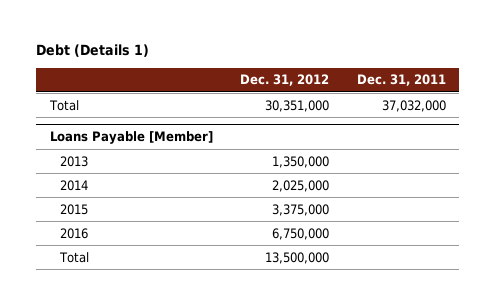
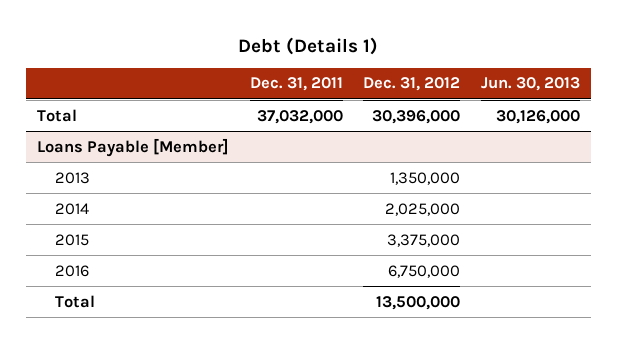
none -> [481,77,581,92] Jun. 30, 2013
[265,99,330,112] 30,351,000 -> [372,109,461,124] 30,396,000

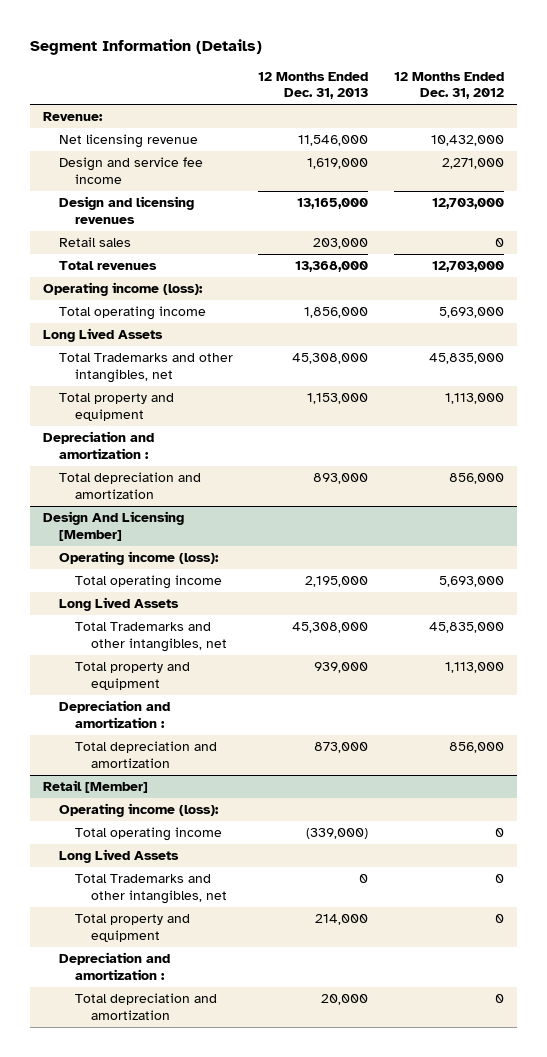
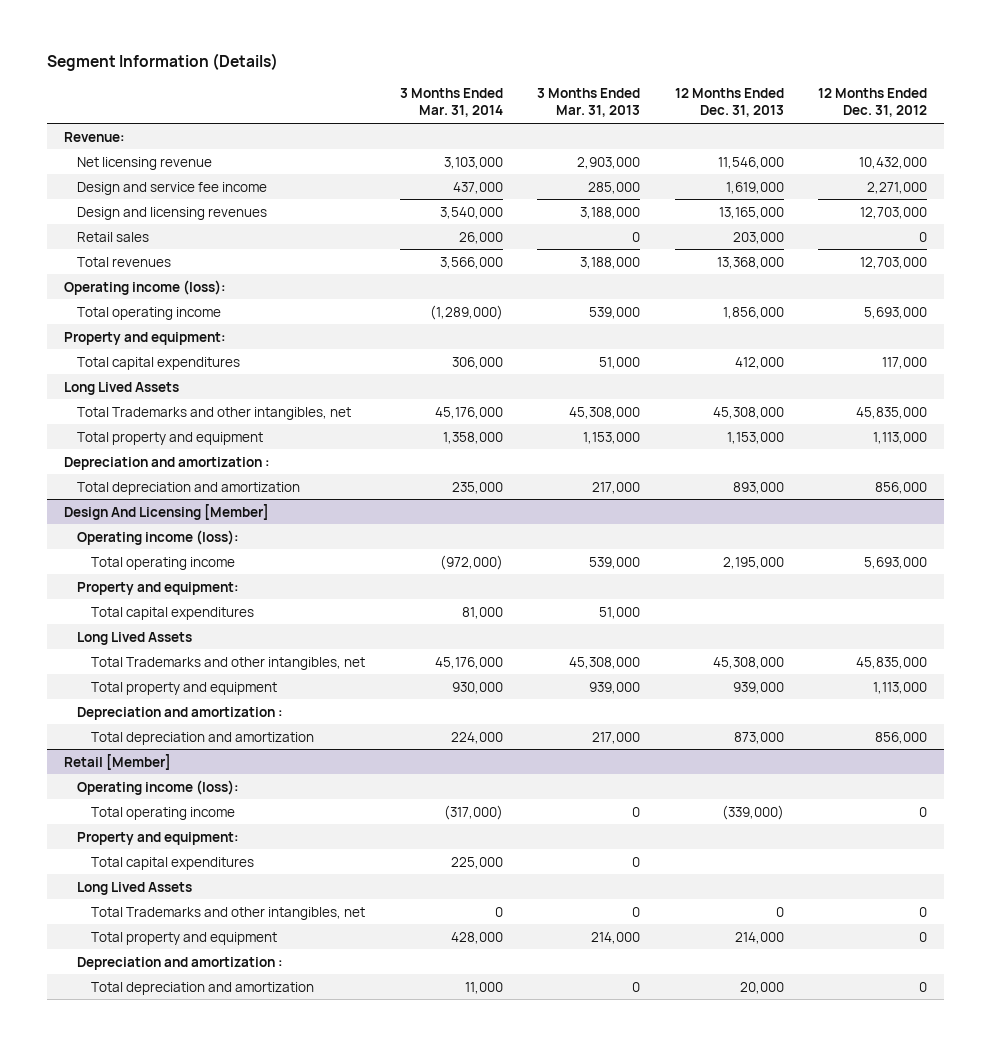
none -> [399,88,503,118] 3 Months Ended Mar. 31, 2014
none -> [537,88,641,118] 3 Months Ended Mar. 31, 2013
none -> [63,331,226,345] Property and equipment:
none -> [77,356,241,370] Total capital expenditures
none -> [77,581,240,595] Property and equipment:
none -> [91,606,255,620] Total capital expenditures
none -> [77,831,240,845] Property and equipment:
none -> [91,856,255,870] Total capital expenditures

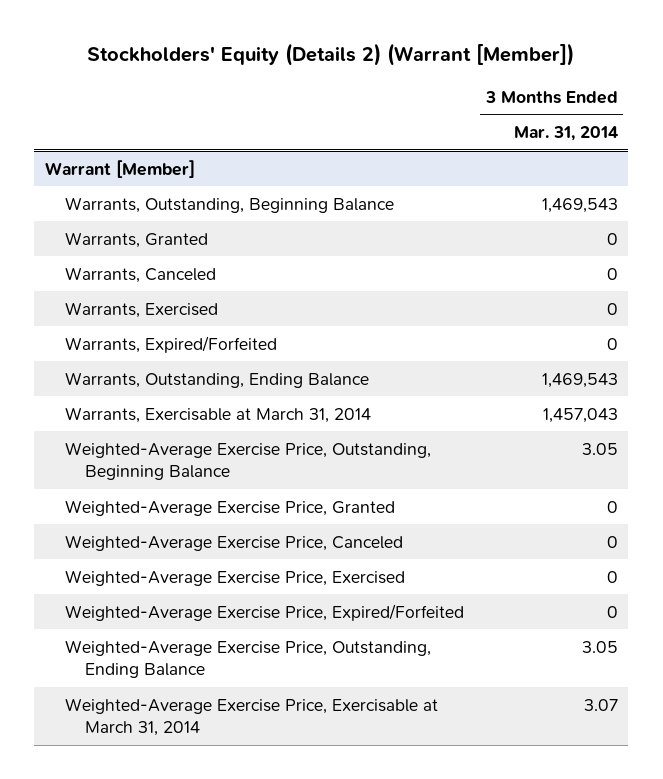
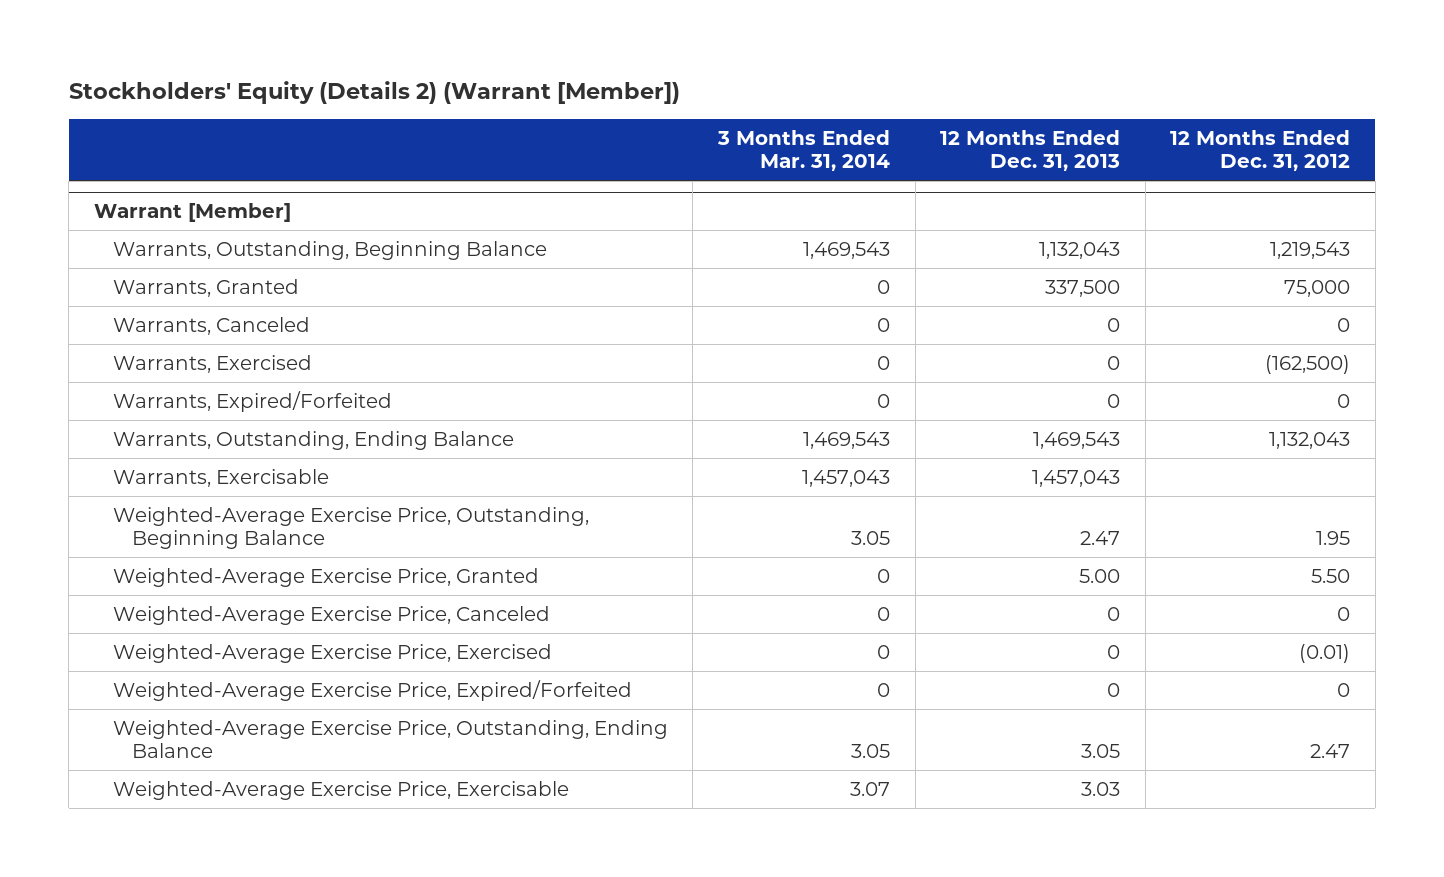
none -> [940,130,1121,172] 12 Months Ended Dec. 31, 2013
none -> [1170,130,1351,172] 12 Months Ended Dec. 31, 2012
[64,406,371,423] Warrants, Exercisable at March 31, 2014 -> [112,468,329,487] Warrants, Exercisable
[64,697,438,736] Weighted-Average Exercise Price, Exercisable at March 31, 2014 -> [112,780,569,800] Weighted-Average Exercise Price, Exercisable

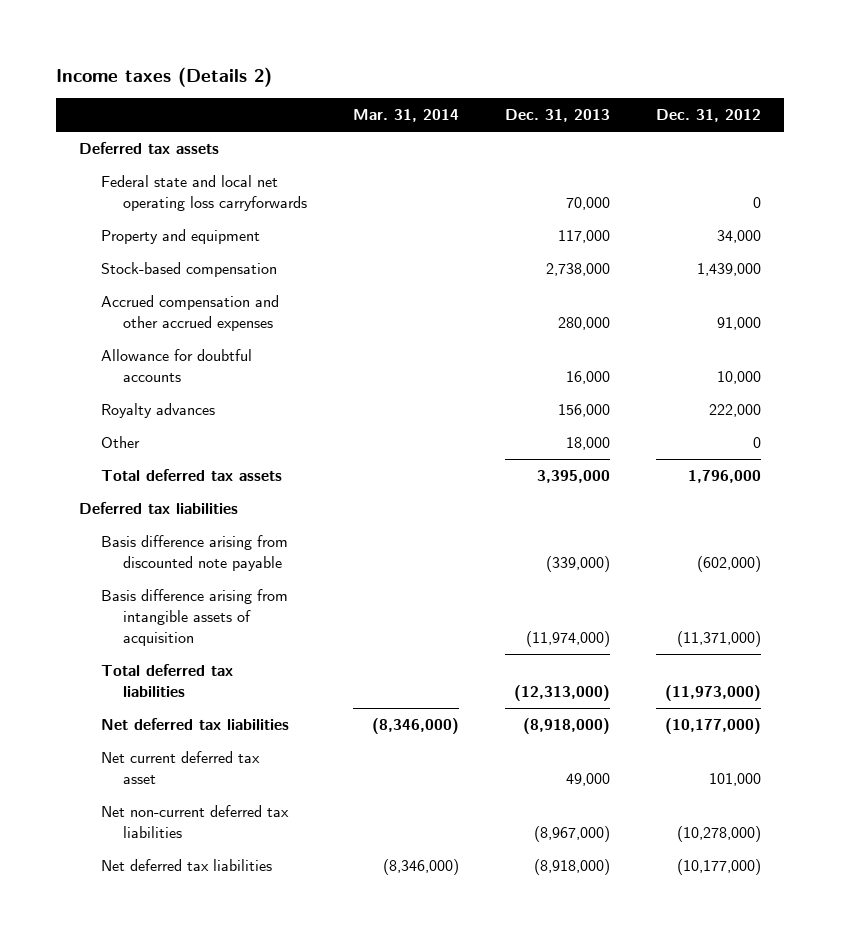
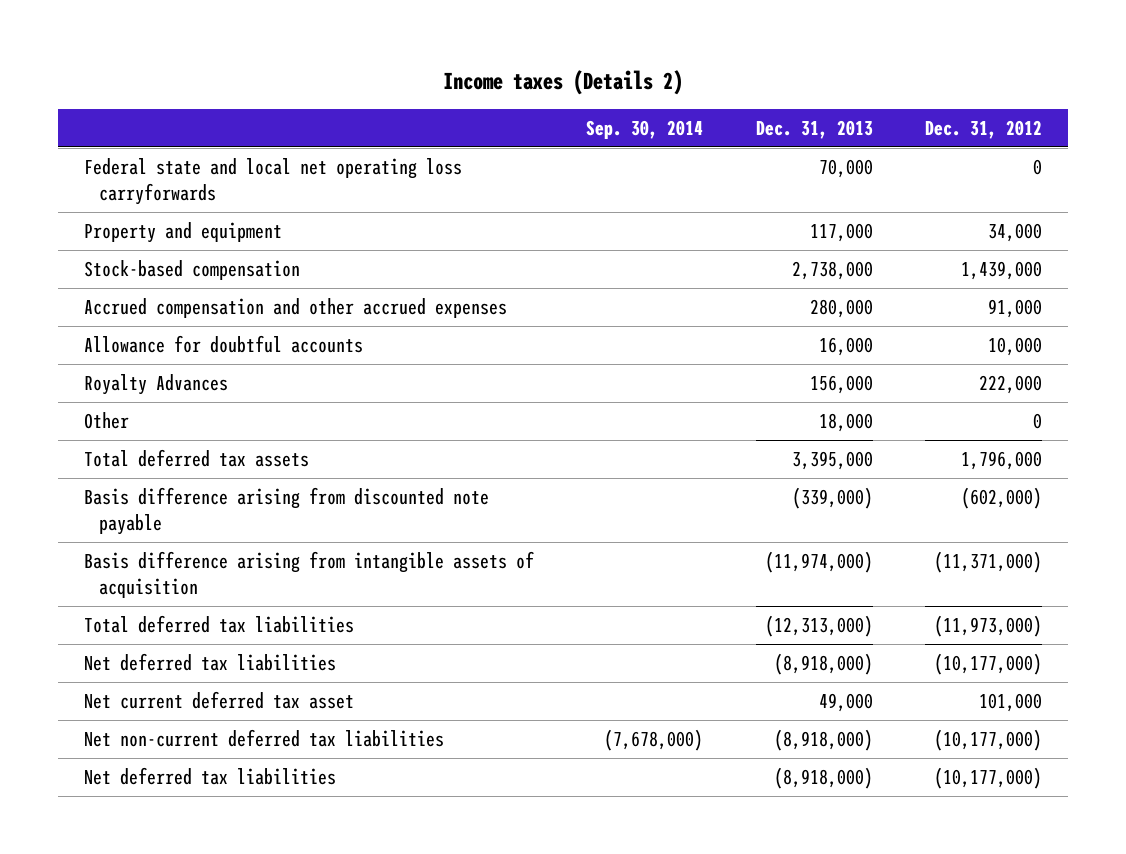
[353,109,460,123] Mar. 31, 2014 -> none
none -> [586,119,704,139] Sep. 30, 2014
[79,142,220,155] Deferred tax assets -> none
[101,403,216,419] Royalty advances -> [84,373,229,395] Royalty Advances
[79,502,239,515] Deferred tax liabilities -> none
[534,826,611,843] (8,967,000) -> [773,728,873,751] (8,918,000)
[677,826,762,843] (10,278,000) -> [933,728,1042,751] (10,177,000)

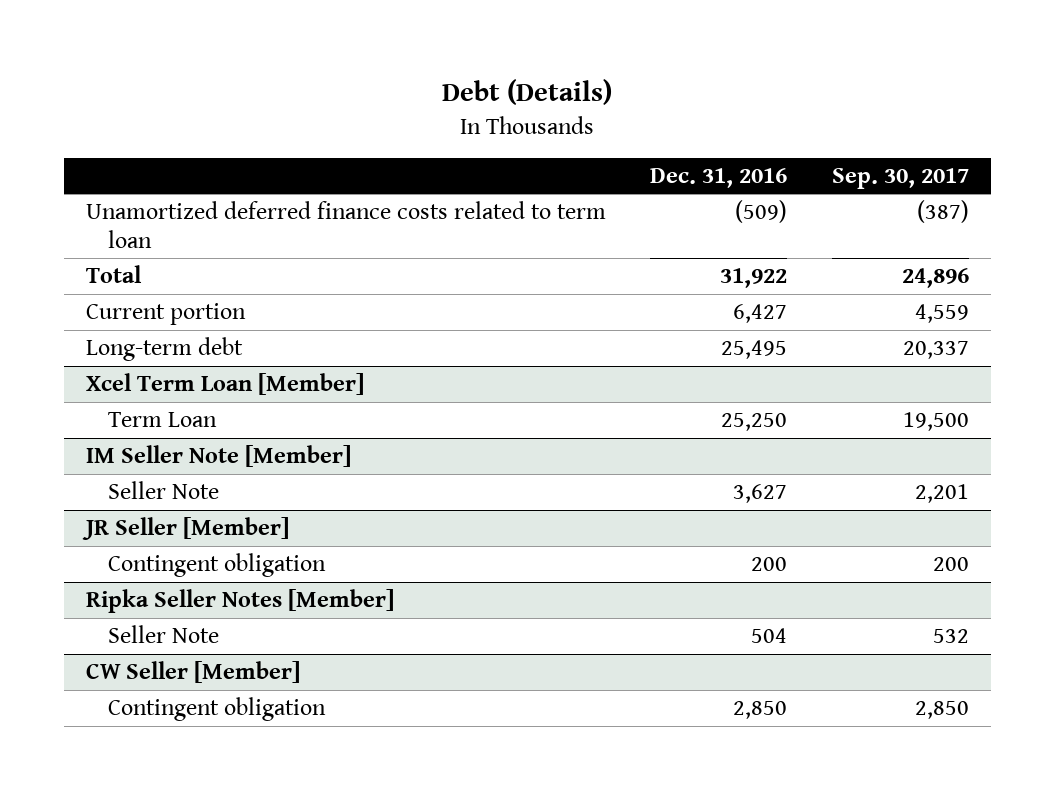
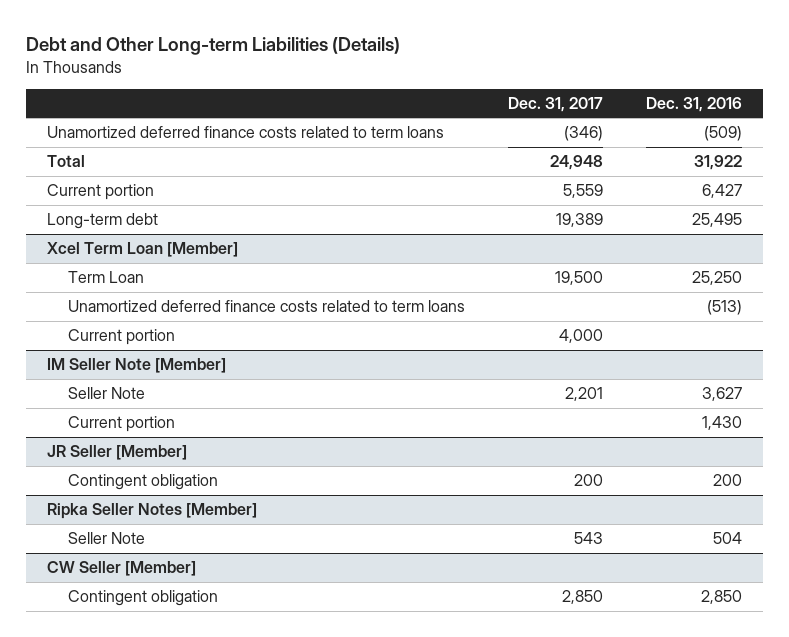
[442,79,613,106] Debt (Details) -> [25,36,400,55] Debt and Other Long-term Liabilities (Details)
[831,168,969,190] Sep. 30, 2017 -> none
none -> [508,96,604,112] Dec. 31, 2017
[85,201,606,248] Unamortized deferred finance costs related to term loan -> [46,126,444,139] Unamortized deferred finance costs related to term loans
none -> [68,300,466,313] Unamortized deferred finance costs related to term loans
none -> [68,329,176,346] Current portion
none -> [68,416,176,433] Current portion

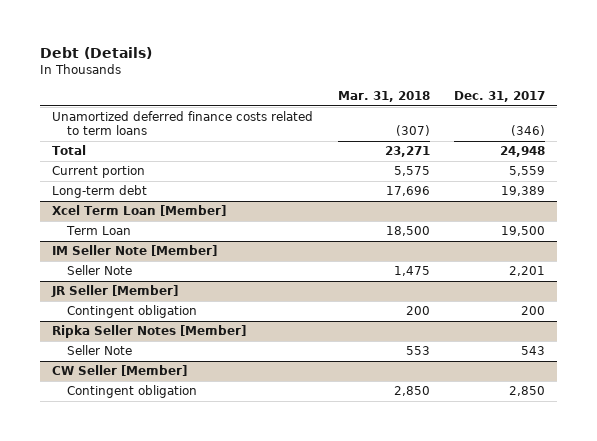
[25,36,400,55] Debt and Other Long-term Liabilities (Details) -> [39,47,152,60] Debt (Details)
[645,96,742,112] Dec. 31, 2016 -> none
none -> [337,91,430,103] Mar. 31, 2018
[68,300,466,313] Unamortized deferred finance costs related to term loans -> none
[68,329,176,346] Current portion -> none
[68,416,176,433] Current portion -> none

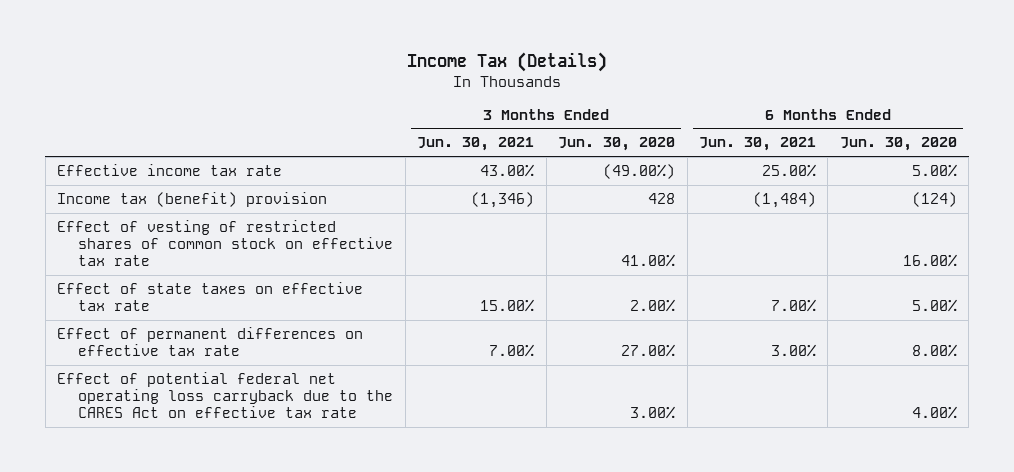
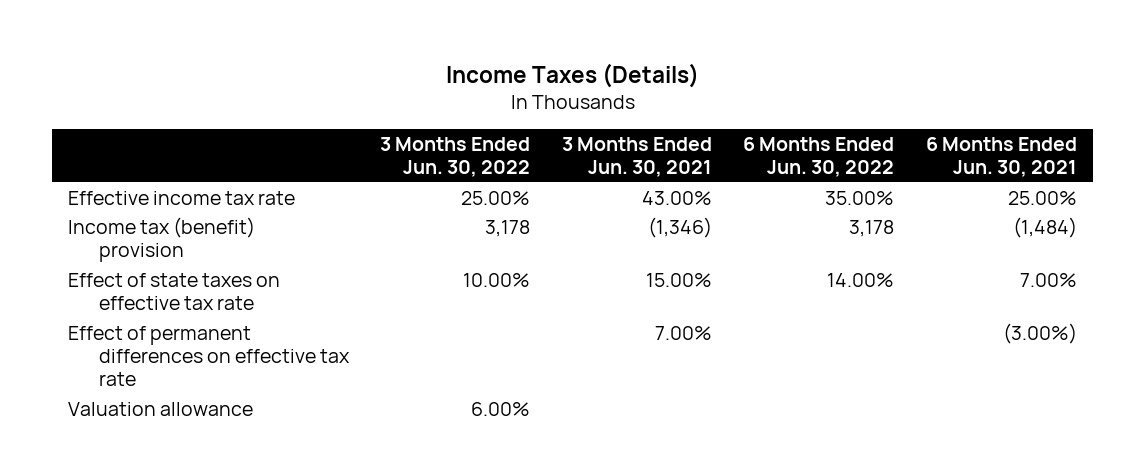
[406,52,607,73] Income Tax (Details) -> [445,62,699,88] Income Taxes (Details)
[558,137,676,152] Jun. 30, 2020 -> none
[839,137,957,152] Jun. 30, 2020 -> none
none -> [380,136,531,178] 3 Months Ended Jun. 30, 2022
none -> [743,136,895,178] 6 Months Ended Jun. 30, 2022
[57,219,394,266] Effect of vesting of restricted shares of common stock on effective tax rate -> none
[57,371,394,418] Effect of potential federal net operating loss carryback due to the CARES Act on effective tax rate -> none
[770,343,816,357] 3.00% -> [1002,322,1077,344] (3.00%)
none -> [68,401,254,416] Valuation allowance

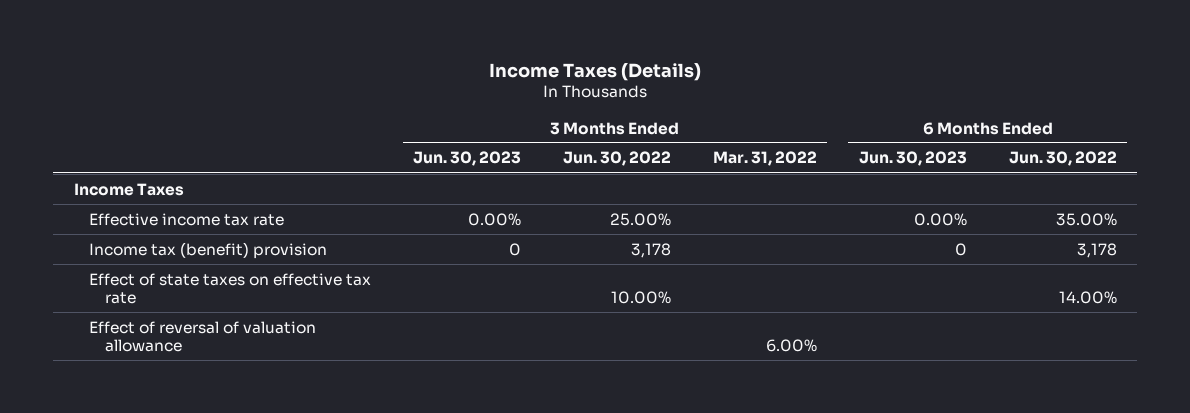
[561,136,712,178] 3 Months Ended Jun. 30, 2021 -> none
[925,136,1077,178] 6 Months Ended Jun. 30, 2021 -> none
none -> [413,151,522,167] Jun. 30, 2023
none -> [712,151,817,167] Mar. 31, 2022
none -> [858,151,967,167] Jun. 30, 2023
none -> [73,182,184,196] Income Taxes
[68,325,350,387] Effect of permanent differences on effective tax rate -> none
[68,401,254,416] Valuation allowance -> none
none -> [89,320,317,352] Effect of reversal of valuation allowance

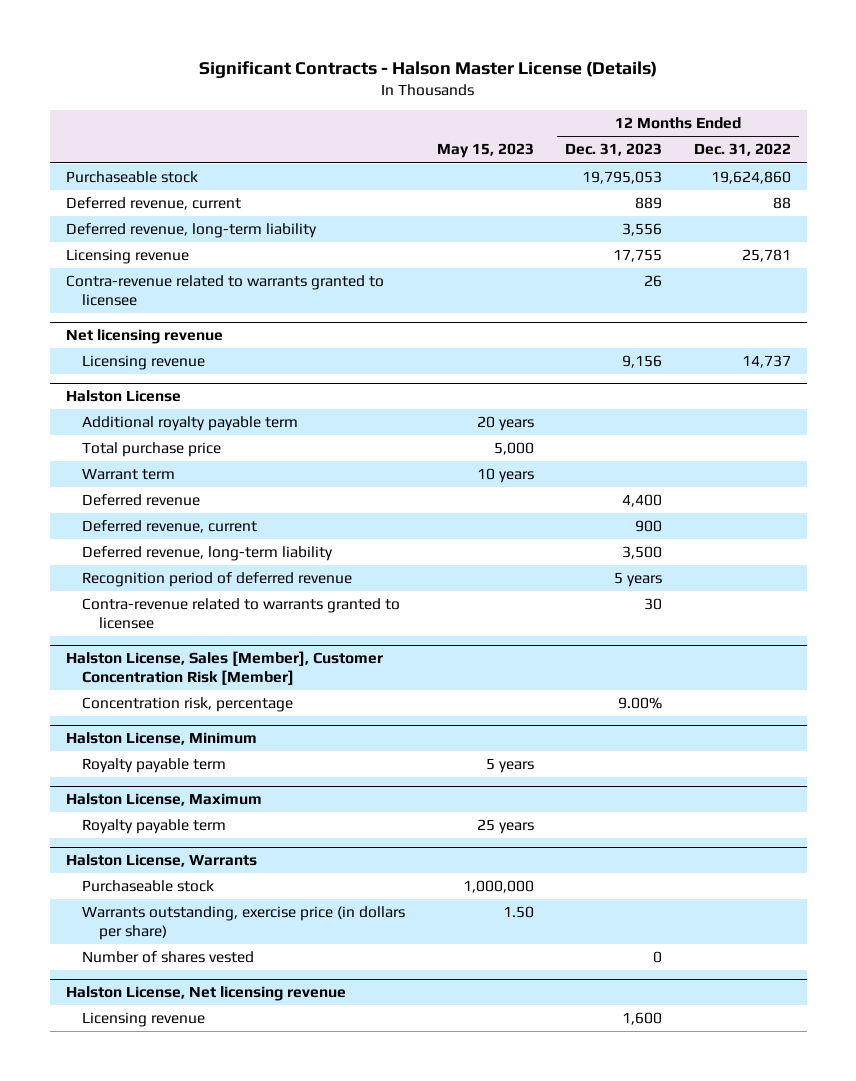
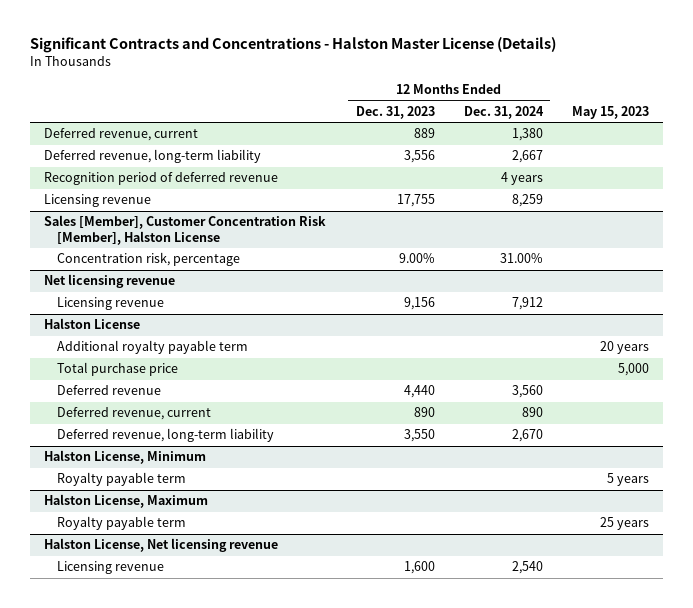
[199,60,658,78] Significant Contracts - Halson Master License (Details) -> [29,37,556,54] Significant Contracts and Concentrations - Halston Master License (Details)
[693,143,791,157] Dec. 31, 2022 -> none
none -> [463,105,544,119] Dec. 31, 2024
[65,171,198,184] Purchaseable stock -> none
none -> [44,172,279,186] Recognition period of deferred revenue
[65,275,384,306] Contra-revenue related to warrants granted to licensee -> none
none -> [44,215,327,245] Sales [Member], Customer Concentration Risk [Member], Halston License
none -> [56,252,240,267] Concentration risk, percentage
[82,468,176,481] Warrant term -> none
[82,572,353,588] Recognition period of deferred revenue -> none
[82,598,401,629] Contra-revenue related to warrants granted to licensee -> none
[65,651,383,685] Halston License, Sales [Member], Customer Concentration Risk [Member] -> none
[82,697,294,713] Concentration risk, percentage -> none
[622,494,663,508] 4,400 -> [403,385,435,399] 4,440
[635,520,663,533] 900 -> [413,407,435,418] 890
[622,546,663,560] 3,500 -> [403,429,435,443] 3,550
[65,854,257,868] Halston License, Warrants -> none
[82,880,215,893] Purchaseable stock -> none
[82,906,406,940] Warrants outstanding, exercise price (in dollars per share) -> none
[82,951,255,964] Number of shares vested -> none

